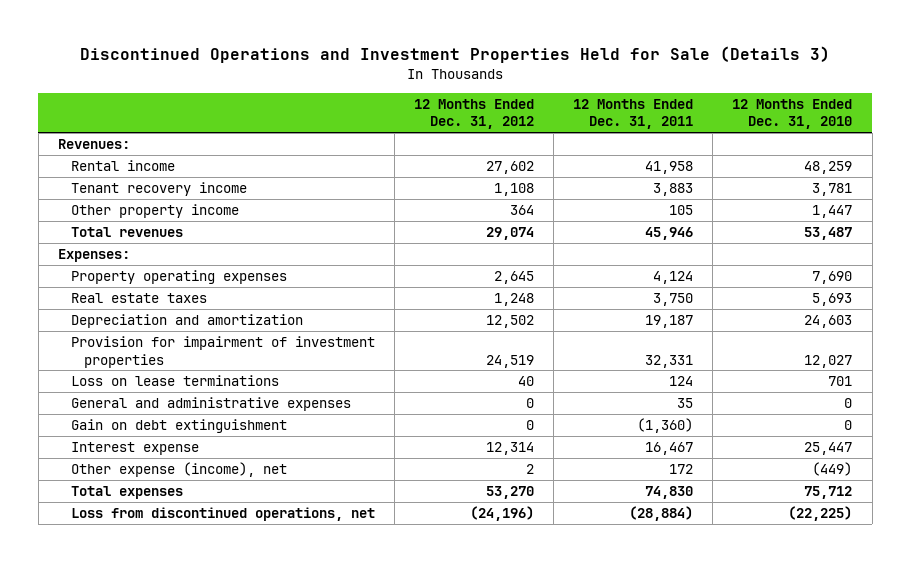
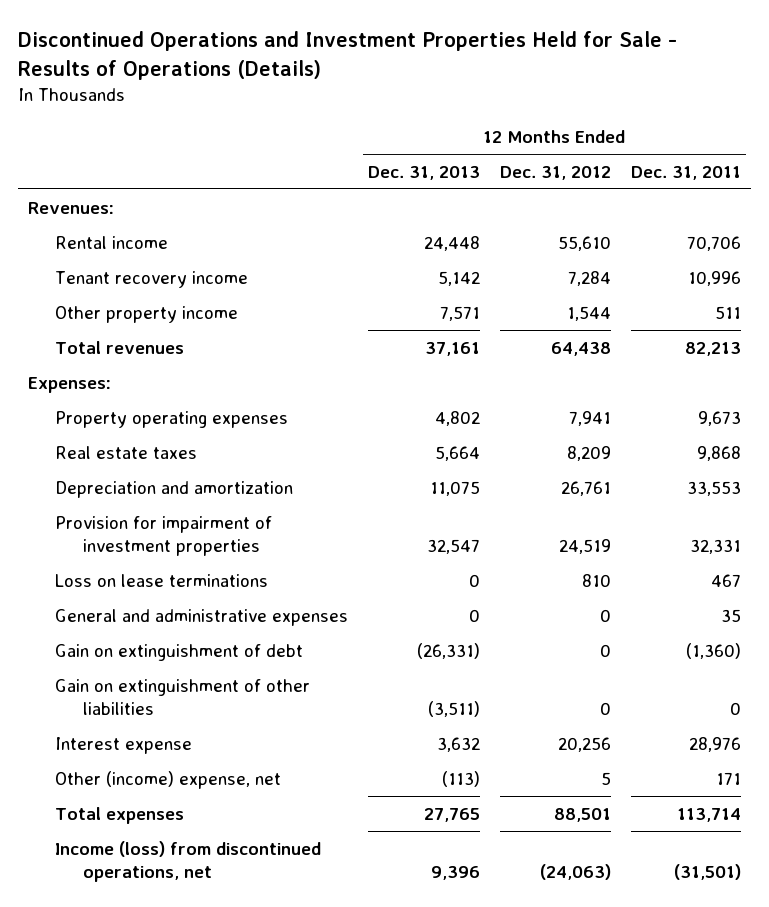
[80,45,831,63] Discontinued Operations and Investment Properties Held for Sale (Details 3) -> [17,30,677,80] Discontinued Operations and Investment Properties Held for Sale - Results of Operations (Details)
[732,98,853,130] 12 Months Ended Dec. 31, 2010 -> none
none -> [368,165,481,180] Dec. 31, 2013
[485,160,534,174] 27,602 -> [557,235,611,251] 55,610
[645,160,694,174] 41,958 -> [686,235,741,251] 70,706
[493,182,534,196] 1,108 -> [567,270,611,286] 7,284
[653,182,694,196] 3,883 -> [687,270,741,286] 10,996
[509,204,534,215] 364 -> [566,305,611,321] 1,544
[669,204,694,215] 105 -> [714,305,741,319] 511
[485,226,534,240] 29,074 -> [550,341,611,356] 64,438
[645,226,694,240] 45,946 -> [684,341,741,356] 82,213
[493,270,534,284] 2,645 -> [568,410,611,426] 7,941
[653,270,694,284] 4,124 -> [697,410,741,426] 9,673
[493,292,534,306] 1,248 -> [566,445,611,461] 8,209
[653,292,694,306] 3,750 -> [696,445,741,461] 9,868
[485,314,534,328] 12,502 -> [560,480,611,496] 26,761
[645,314,694,328] 19,187 -> [686,480,741,496] 33,553
[517,375,534,386] 40 -> [581,573,611,587] 810
[669,375,694,386] 124 -> [710,573,741,587] 467
[70,418,287,433] Gain on debt extinguishment -> [55,643,304,661] Gain on extinguishment of debt
none -> [55,678,311,716] Gain on extinguishment of other liabilities
[485,441,534,455] 12,314 -> [557,736,611,752] 20,256
[645,441,694,455] 16,467 -> [688,736,741,752] 28,976
[70,461,287,477] Other expense (income), net -> [55,770,282,789] Other (income) expense, net
[525,463,534,474] 2 -> [600,771,611,785] 5
[669,463,694,474] 172 -> [715,771,741,785] 171
[485,485,534,499] 53,270 -> [553,807,611,822] 88,501
[645,485,694,499] 74,830 -> [676,807,741,822] 113,714
[70,506,375,521] Loss from discontinued operations, net -> [55,840,322,883] Income (loss) from discontinued operations, net
[469,505,534,521] (24,196) -> [539,864,611,881] (24,063)
[629,505,694,521] (28,884) -> [673,864,741,881] (31,501)

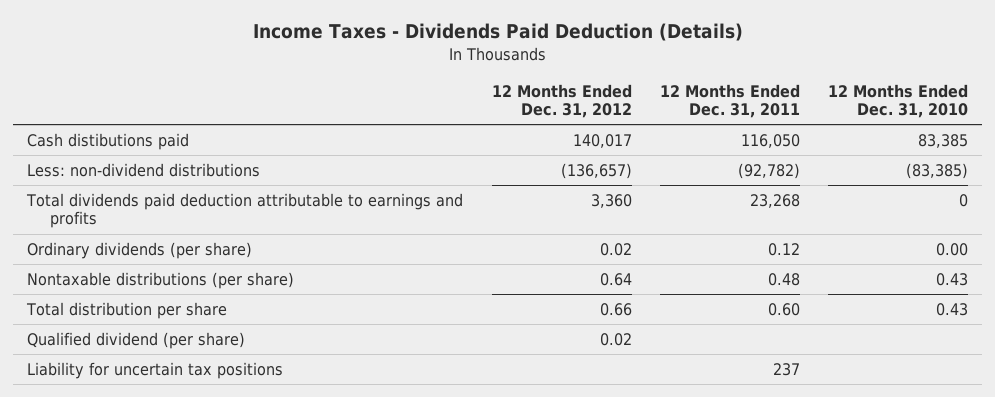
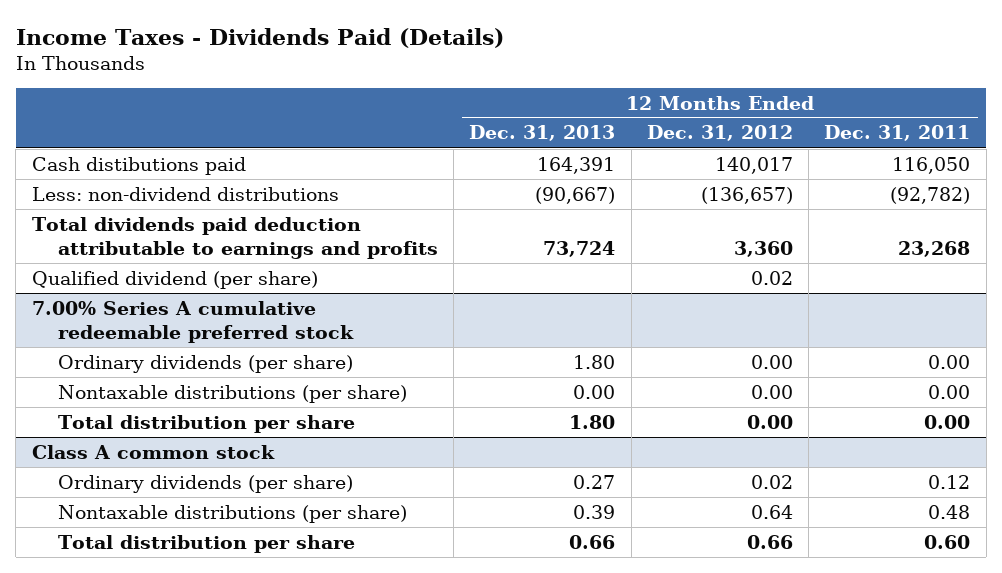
[252,23,743,42] Income Taxes - Dividends Paid Deduction (Details) -> [15,27,504,48] Income Taxes - Dividends Paid (Details)
[828,83,969,118] 12 Months Ended Dec. 31, 2010 -> none
none -> [469,125,616,142] Dec. 31, 2013
[27,332,246,350] Qualified dividend (per share) -> [31,270,318,289] Qualified dividend (per share)
none -> [31,300,354,343] 7.00% Series A cumulative redeemable preferred stock
none -> [57,354,353,373] Ordinary dividends (per share)
none -> [57,384,407,403] Nontaxable distributions (per share)
none -> [57,414,355,433] Total distribution per share
none -> [31,444,275,459] Class A common stock
[27,362,284,380] Liability for uncertain tax positions -> none

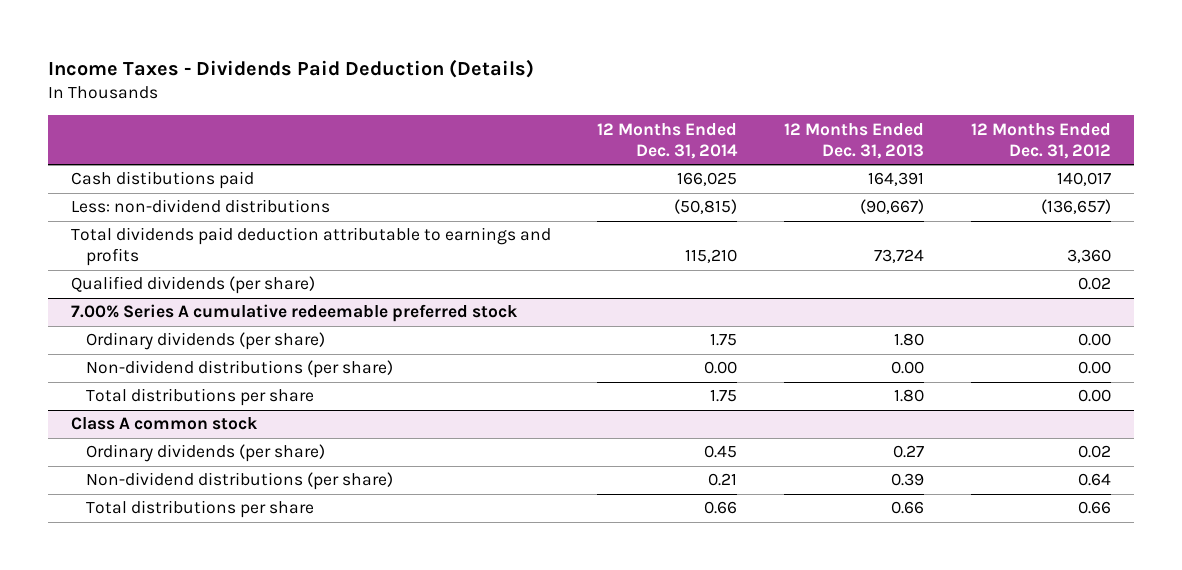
[15,27,504,48] Income Taxes - Dividends Paid (Details) -> [47,58,534,78] Income Taxes - Dividends Paid Deduction (Details)
[824,125,971,142] Dec. 31, 2011 -> none
none -> [597,122,739,159] 12 Months Ended Dec. 31, 2014
[31,270,318,289] Qualified dividend (per share) -> [70,276,315,295] Qualified dividends (per share)
[57,384,407,403] Nontaxable distributions (per share) -> [86,360,394,379] Non-dividend distributions (per share)
[57,414,355,433] Total distribution per share -> [86,388,315,407] Total distributions per share
[57,504,407,523] Nontaxable distributions (per share) -> [86,472,394,491] Non-dividend distributions (per share)
[57,534,355,553] Total distribution per share -> [86,500,315,519] Total distributions per share

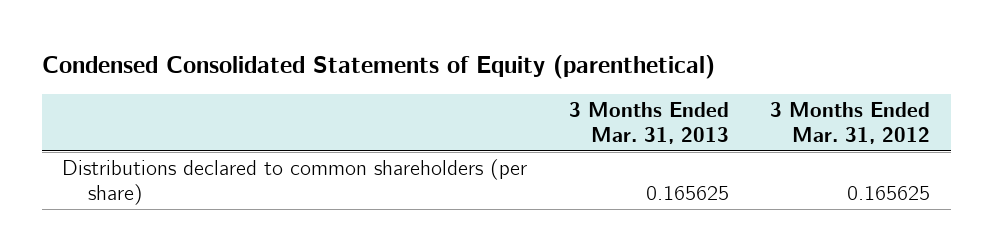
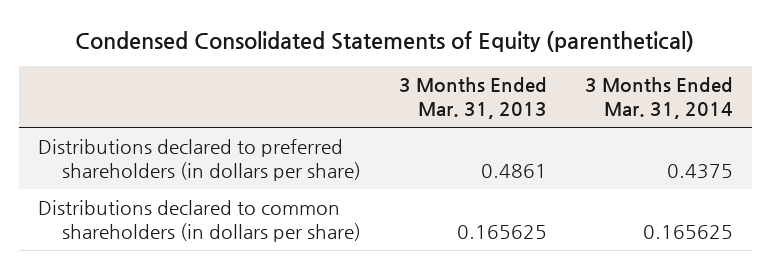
[770,102,931,144] 3 Months Ended Mar. 31, 2012 -> none
none -> [584,77,733,120] 3 Months Ended Mar. 31, 2014
none -> [37,139,361,181] Distributions declared to preferred shareholders (in dollars per share)
[62,159,528,205] Distributions declared to common shareholders (per share) -> [37,200,361,242] Distributions declared to common shareholders (in dollars per share)

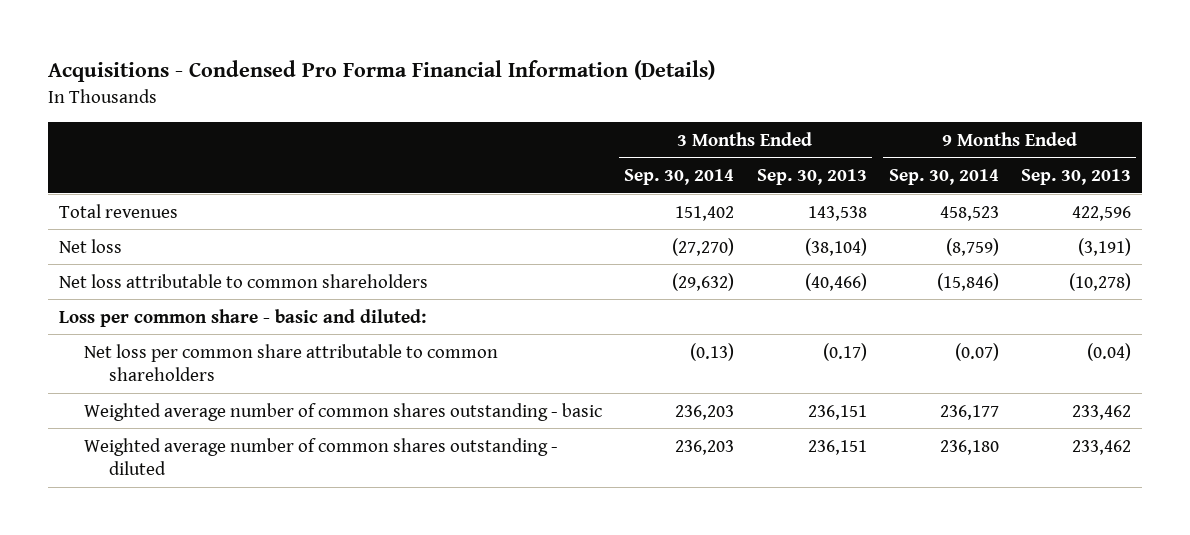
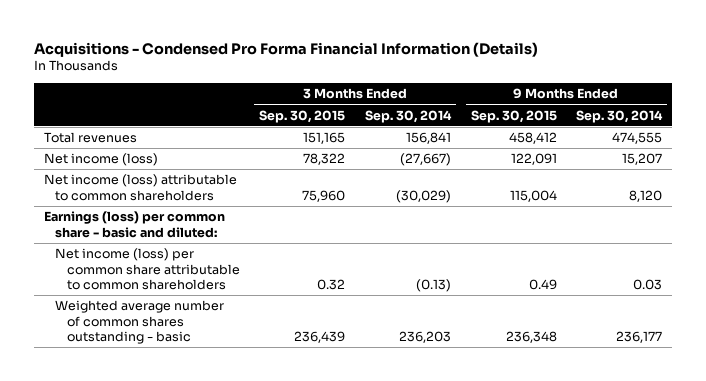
[756,168,867,185] Sep. 30, 2013 -> none
[1020,168,1131,185] Sep. 30, 2013 -> none
none -> [259,109,346,123] Sep. 30, 2015
none -> [470,109,557,123] Sep. 30, 2015
[675,205,735,221] 151,402 -> [405,132,451,145] 156,841
[939,205,999,221] 458,523 -> [612,132,663,145] 474,555
[58,238,122,253] Net loss -> [43,153,158,167] Net income (loss)
[672,237,735,256] (27,270) -> [399,153,451,167] (27,667)
[945,237,999,256] (8,759) -> [622,153,663,166] 15,207
[58,273,428,288] Net loss attributable to common shareholders -> [43,174,237,201] Net income (loss) attributable to common shareholders
[672,272,735,291] (29,632) -> [395,189,451,203] (30,029)
[936,272,999,291] (15,846) -> [629,189,663,202] 8,120
[58,308,426,327] Loss per common share - basic and diluted: -> [43,211,225,238] Earnings (loss) per common share - basic and diluted:
[84,343,499,382] Net loss per common share attributable to common shareholders -> [55,248,240,291] Net income (loss) per common share attributable to common shareholders
[954,342,999,361] (0.07) -> [633,279,663,291] 0.03
[84,437,559,476] Weighted average number of common shares outstanding - diluted -> none

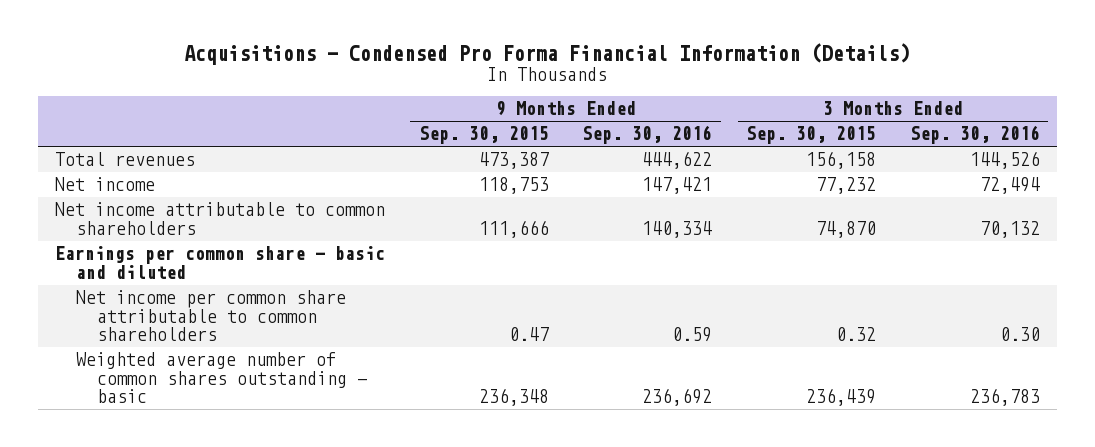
[364,109,452,123] Sep. 30, 2014 -> none
[576,109,664,123] Sep. 30, 2014 -> none
none -> [582,125,713,145] Sep. 30, 2016
none -> [909,125,1040,145] Sep. 30, 2016
[303,132,346,145] 151,165 -> [806,151,877,170] 156,158
[508,132,557,145] 458,412 -> [478,152,549,170] 473,387
[43,153,158,167] Net income (loss) -> [55,177,156,192] Net income
[303,153,346,166] 78,322 -> [816,177,877,195] 77,232
[510,153,557,166] 122,091 -> [478,177,549,195] 118,753
[43,174,237,201] Net income (loss) attributable to common shareholders -> [55,202,386,235] Net income attributable to common shareholders
[302,189,346,202] 75,960 -> [816,220,877,238] 74,870
[509,189,557,202] 115,004 -> [478,219,549,238] 111,666
[43,211,225,238] Earnings (loss) per common share - basic and diluted: -> [55,246,386,279] Earnings per common share - basic and diluted
[55,248,240,291] Net income (loss) per common share attributable to common shareholders -> [75,290,346,342] Net income per common share attributable to common shareholders
[528,279,557,291] 0.49 -> [508,327,549,342] 0.47

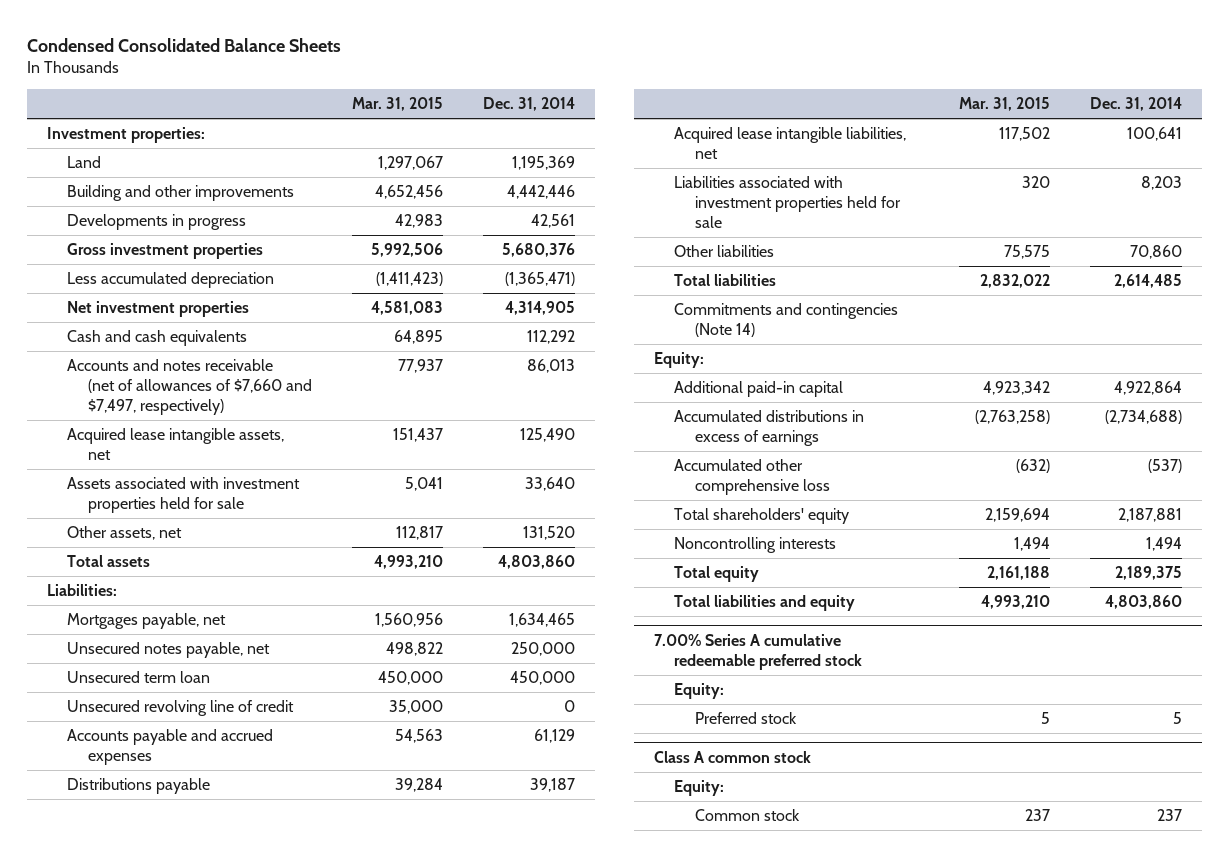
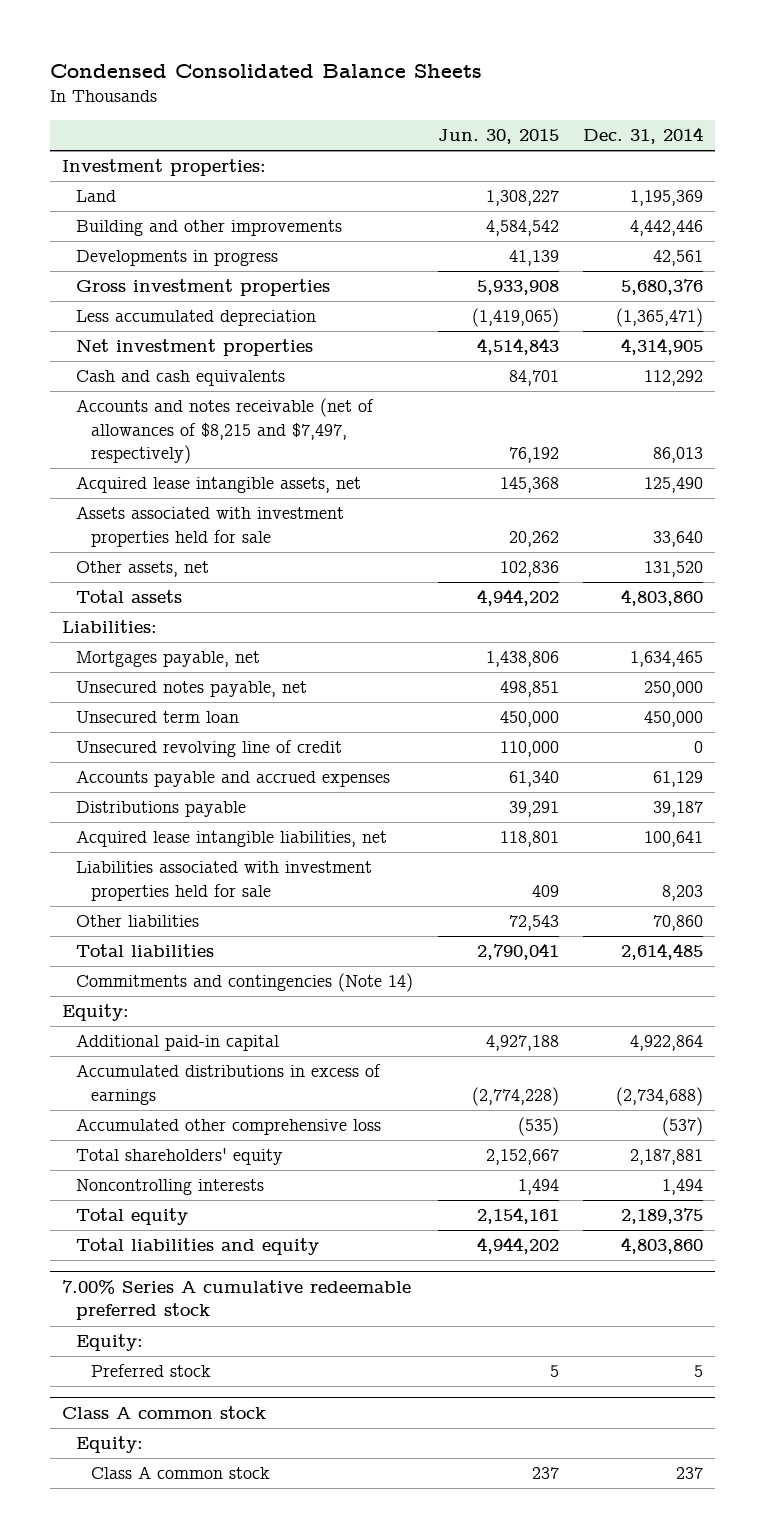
[351,97,443,112] Mar. 31, 2015 -> none
none -> [437,129,559,145] Jun. 30, 2015
[67,359,312,415] Accounts and notes receivable (net of allowances of $7,660 and $7,497, respectively) -> [76,398,375,465] Accounts and notes receivable (net of allowances of $8,215 and $7,497, respectively)
[694,809,800,822] Common stock -> [90,1466,270,1480] Class A common stock

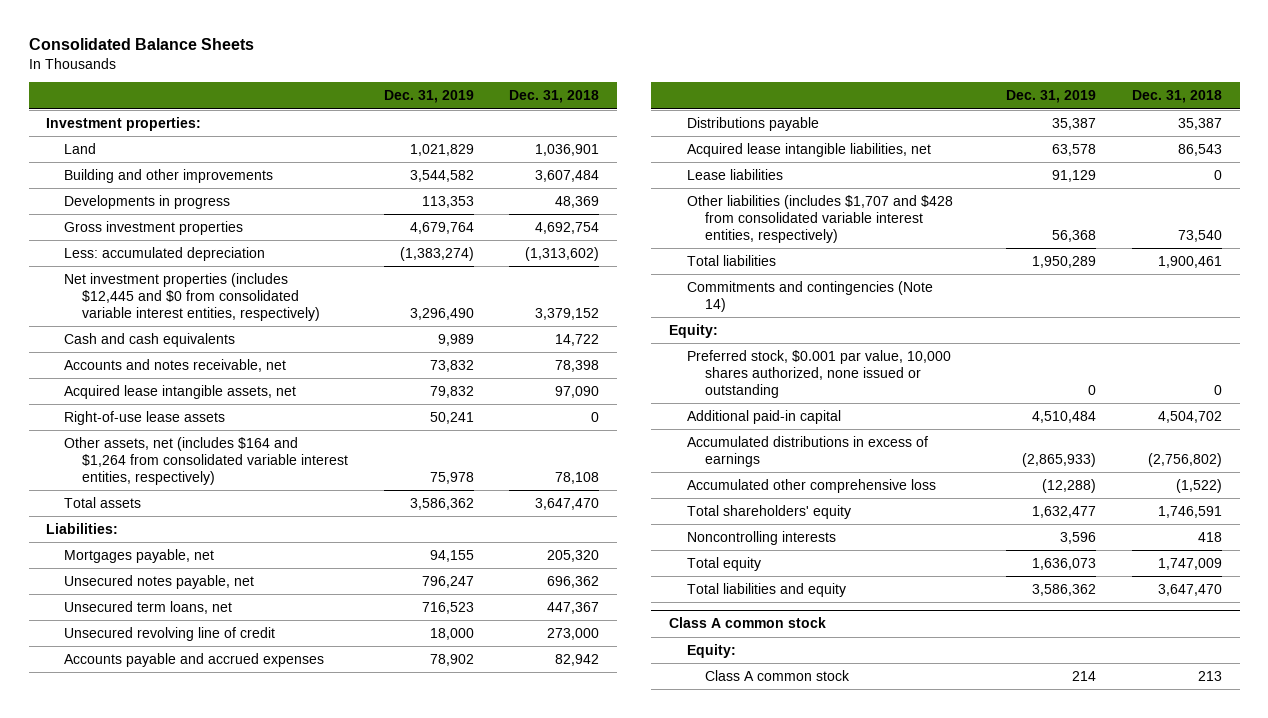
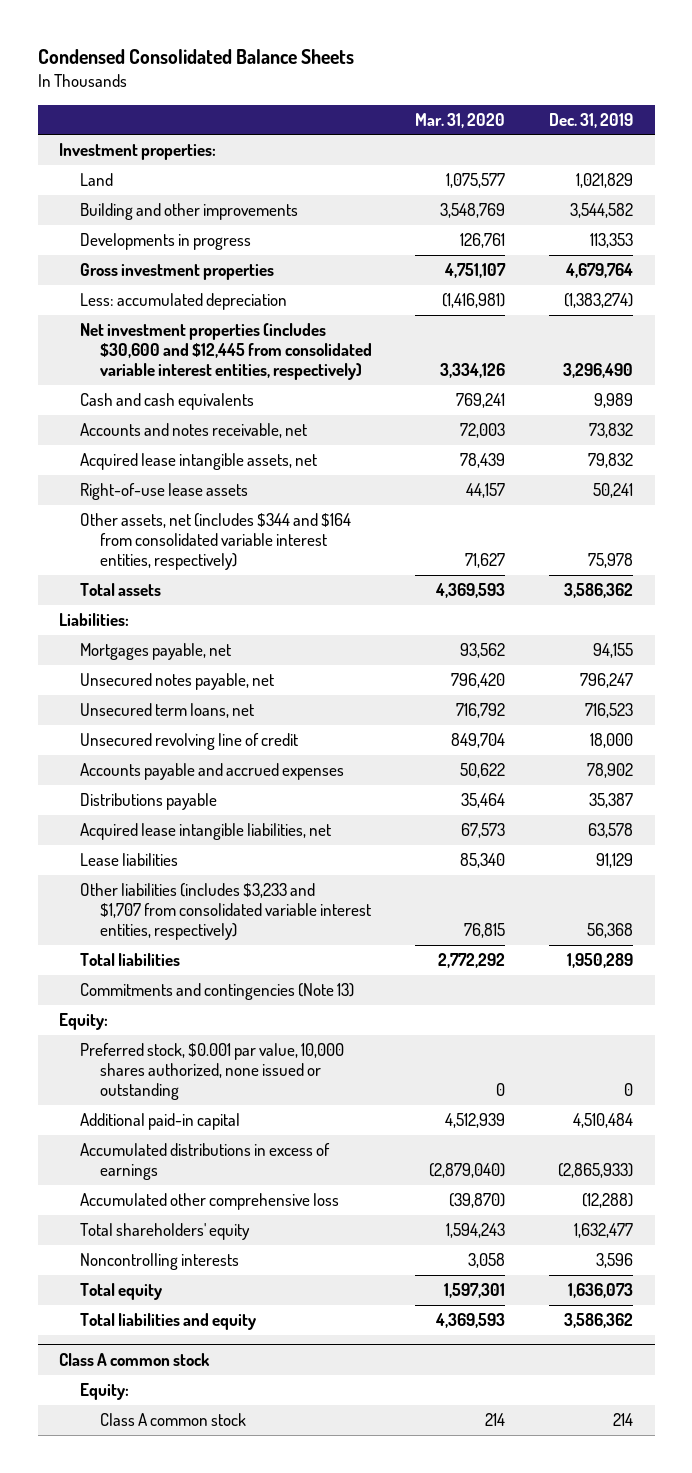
[28,38,254,51] Consolidated Balance Sheets -> [37,49,354,65] Condensed Consolidated Balance Sheets
[509,90,600,104] Dec. 31, 2018 -> none
none -> [415,112,506,128] Mar. 31, 2020
[64,272,320,321] Net investment properties (includes $12,445 and $0 from consolidated variable interest entities, respectively) -> [79,323,372,381] Net investment properties (includes $30,600 and $12,445 from consolidated variable interest entities, respectively)
[64,436,348,485] Other assets, net (includes $164 and $1,264 from consolidated variable interest entities, respectively) -> [79,513,351,571] Other assets, net (includes $344 and $164 from consolidated variable interest entities, respectively)
[686,194,953,243] Other liabilities (includes $1,707 and $428 from consolidated variable interest entities, respectively) -> [79,883,371,941] Other liabilities (includes $3,233 and $1,707 from consolidated variable interest entities, respectively)
[686,280,933,312] Commitments and contingencies (Note 14) -> [79,983,354,1001] Commitments and contingencies (Note 13)

